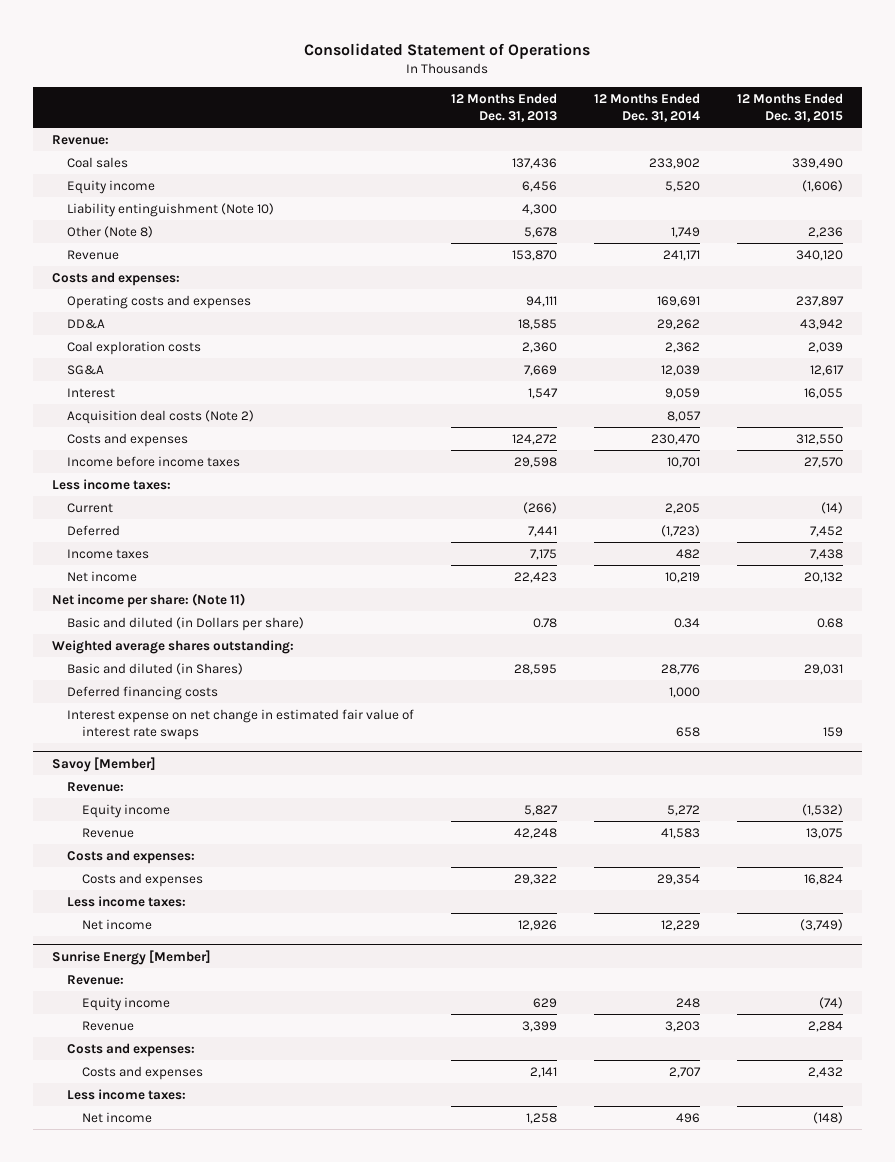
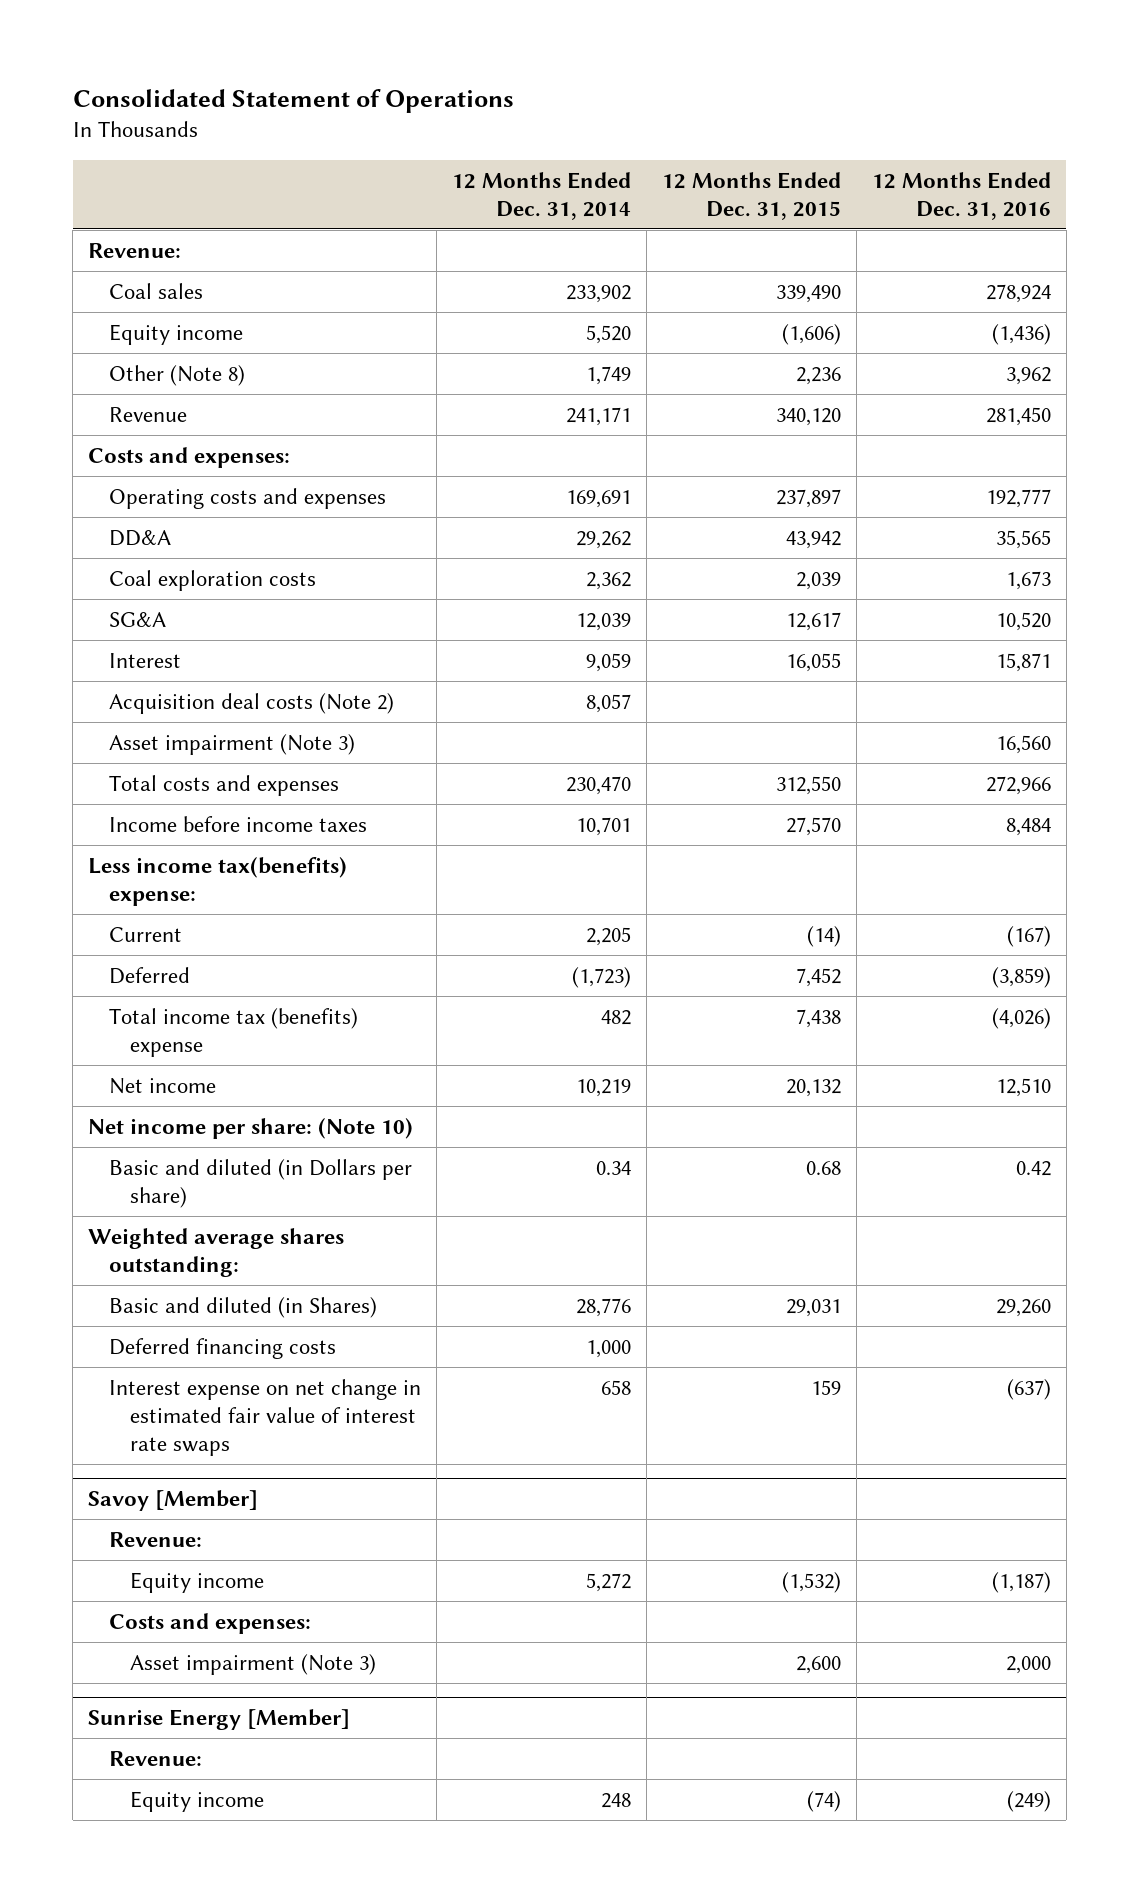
[451,92,558,122] 12 Months Ended Dec. 31, 2013 -> none
none -> [871,171,1051,220] 12 Months Ended Dec. 31, 2016
[67,202,275,217] Liability entinguishment (Note 10) -> none
none -> [109,733,356,755] Asset impairment (Note 3)
[67,432,189,447] Costs and expenses -> [109,774,340,796] Total costs and expenses
[51,478,171,490] Less income taxes: -> [88,856,348,906] Less income tax(benefits) expense:
[67,548,150,559] Income taxes -> [109,1007,359,1057] Total income tax (benefits) expense
[51,592,245,608] Net income per share: (Note 11) -> [88,1117,414,1139] Net income per share: (Note 10)
[82,827,135,838] Revenue -> none
[82,872,204,887] Costs and expenses -> none
[67,895,187,907] Less income taxes: -> none
[82,918,153,930] Net income -> none
none -> [130,1653,377,1675] Asset impairment (Note 3)
[82,1020,135,1031] Revenue -> none
[67,1042,196,1057] Costs and expenses: -> none
[82,1065,204,1080] Costs and expenses -> none
[67,1088,187,1100] Less income taxes: -> none
[82,1111,153,1123] Net income -> none

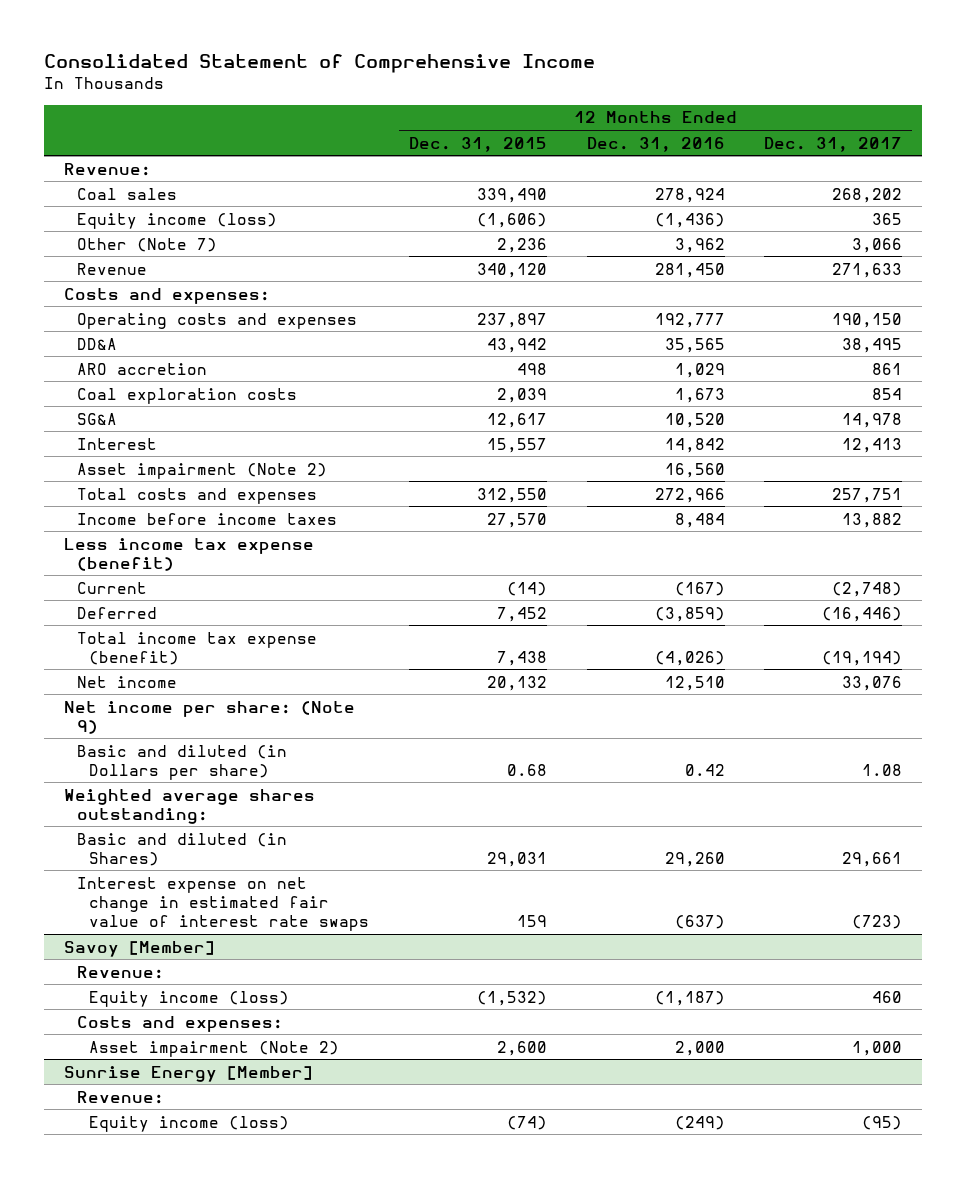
[72,89,514,114] Consolidated Statement of Operations -> [43,54,595,74] Consolidated Statement of Comprehensive Income
[452,171,632,220] 12 Months Ended Dec. 31, 2014 -> none
none -> [764,136,903,152] Dec. 31, 2017
[109,323,244,345] Equity income -> [76,212,277,229] Equity income (loss)
[109,364,246,386] Other (Note 8) -> [76,237,217,252] Other (Note 7)
none -> [76,362,207,375] ARO accretion
[109,692,395,714] Acquisition deal costs (Note 2) -> none
[785,652,841,672] 16,055 -> [487,437,548,453] 15,557
[995,652,1051,672] 15,871 -> [664,437,725,453] 14,842
[109,733,356,755] Asset impairment (Note 3) -> [76,462,327,479] Asset impairment (Note 2)
[88,856,348,906] Less income tax(benefits) expense: -> [63,537,314,571] Less income tax expense (benefit)
[109,1007,359,1057] Total income tax (benefits) expense -> [76,631,317,665] Total income tax expense (benefit)
[88,1117,414,1139] Net income per share: (Note 10) -> [63,700,355,734] Net income per share: (Note 9)
[109,1337,337,1359] Deferred financing costs -> none
[130,1571,265,1593] Equity income -> [89,990,290,1007] Equity income (loss)
[130,1653,377,1675] Asset impairment (Note 3) -> [89,1040,340,1057] Asset impairment (Note 2)
[130,1790,265,1812] Equity income -> [89,1115,290,1132] Equity income (loss)

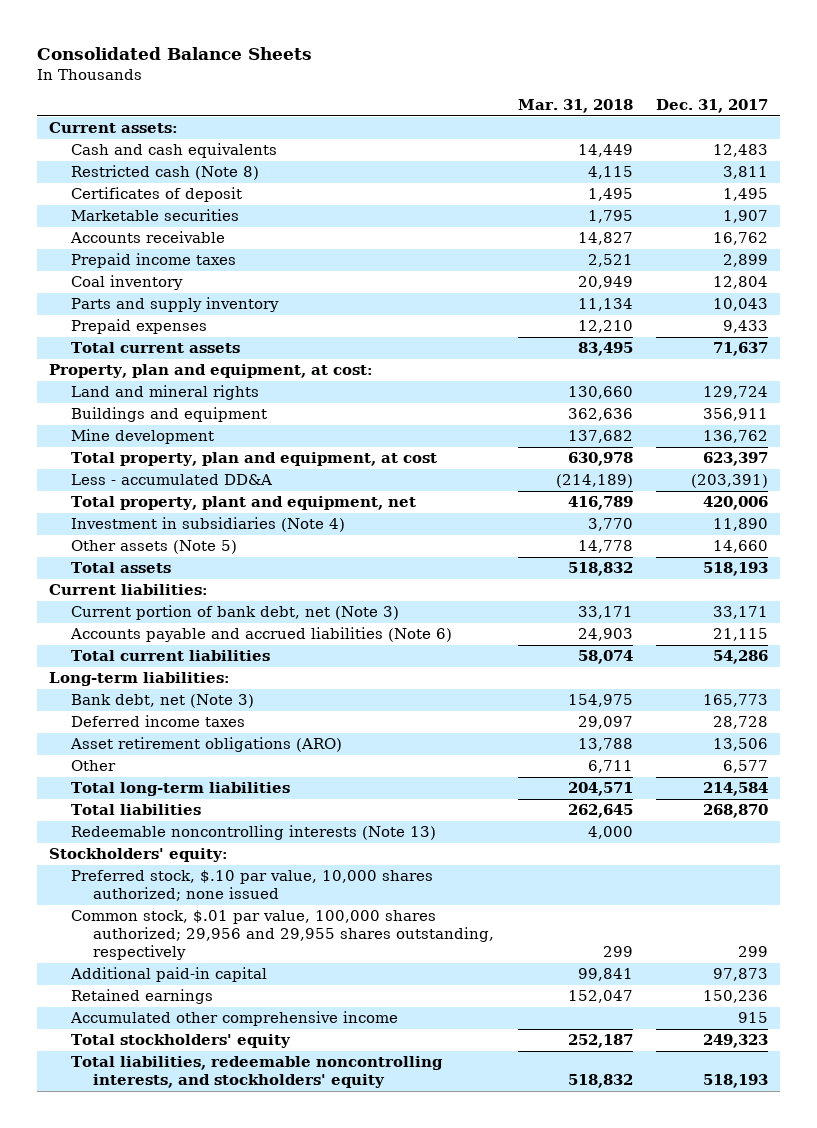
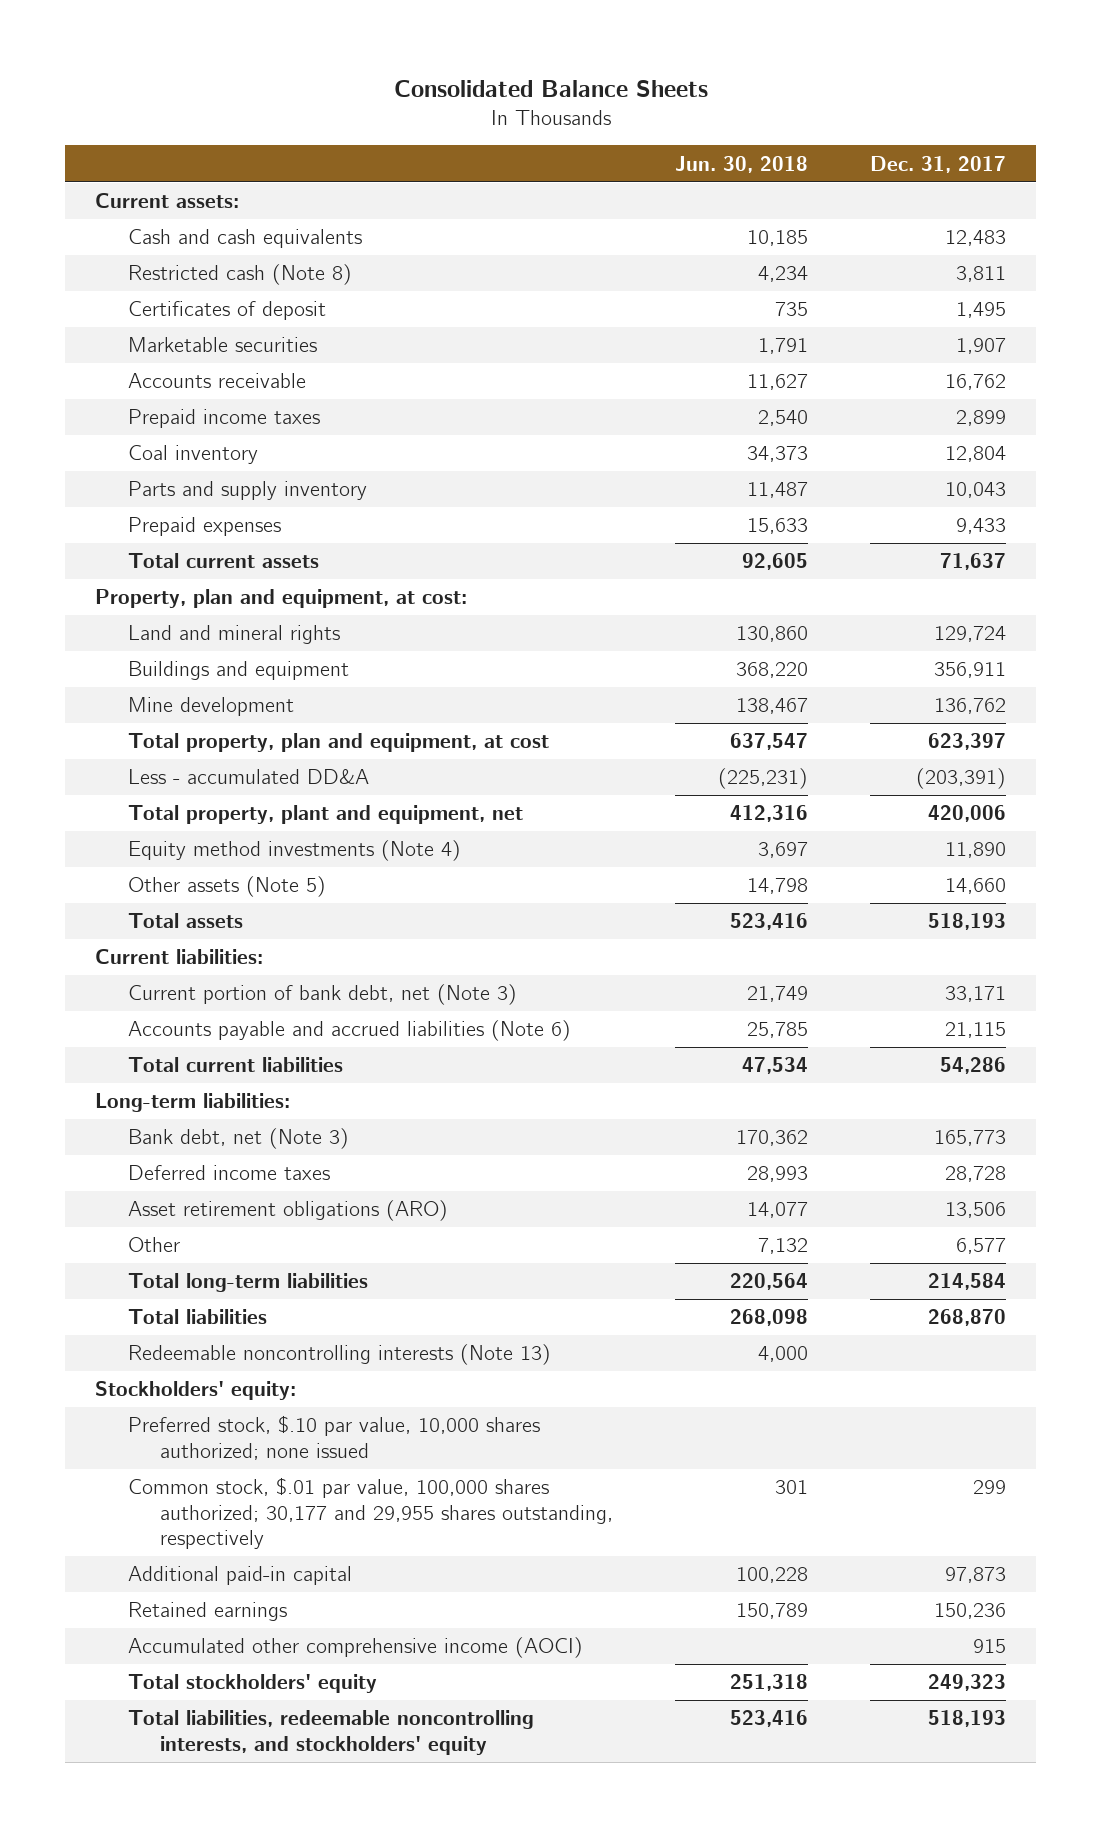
[517,99,633,114] Mar. 31, 2018 -> none
none -> [675,155,809,173] Jun. 30, 2018
[70,517,345,533] Investment in subsidiaries (Note 4) -> [127,840,461,862] Equity method investments (Note 4)
[70,910,495,961] Common stock, $.01 par value, 100,000 shares authorized; 29,956 and 29,955 shares outstanding, respectively -> [127,1477,614,1550] Common stock, $.01 par value, 100,000 shares authorized; 30,177 and 29,955 shares outstanding, respectively
[69,1011,398,1027] Accumulated other comprehensive income -> [127,1637,583,1659] Accumulated other comprehensive income (AOCI)

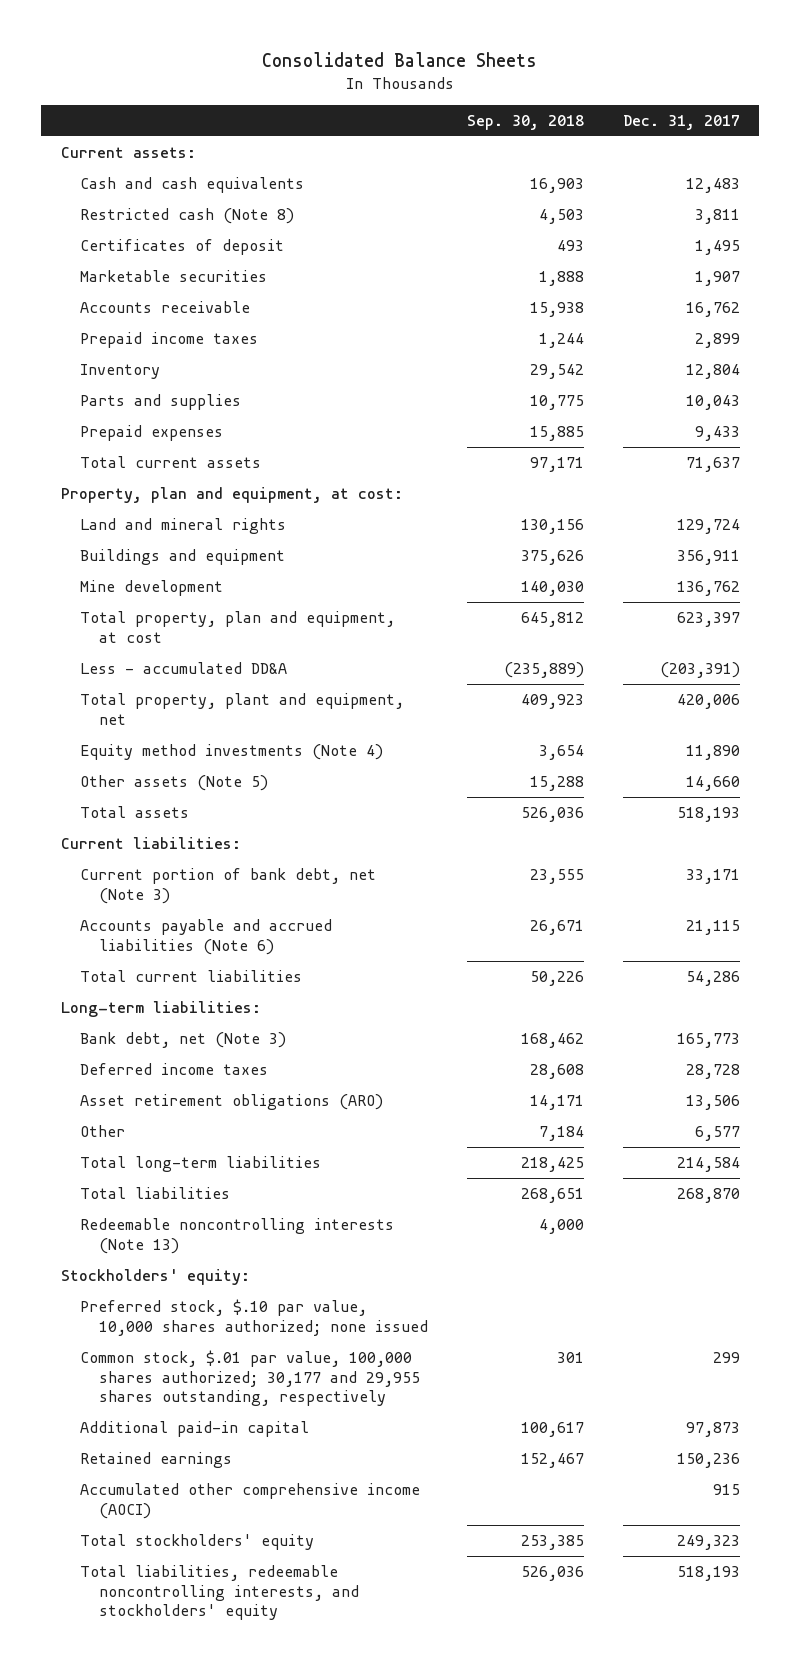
[675,155,809,173] Jun. 30, 2018 -> none
none -> [466,114,584,130] Sep. 30, 2018
[127,445,258,465] Coal inventory -> [79,364,160,380] Inventory
[127,481,367,501] Parts and supply inventory -> [79,394,241,411] Parts and supplies

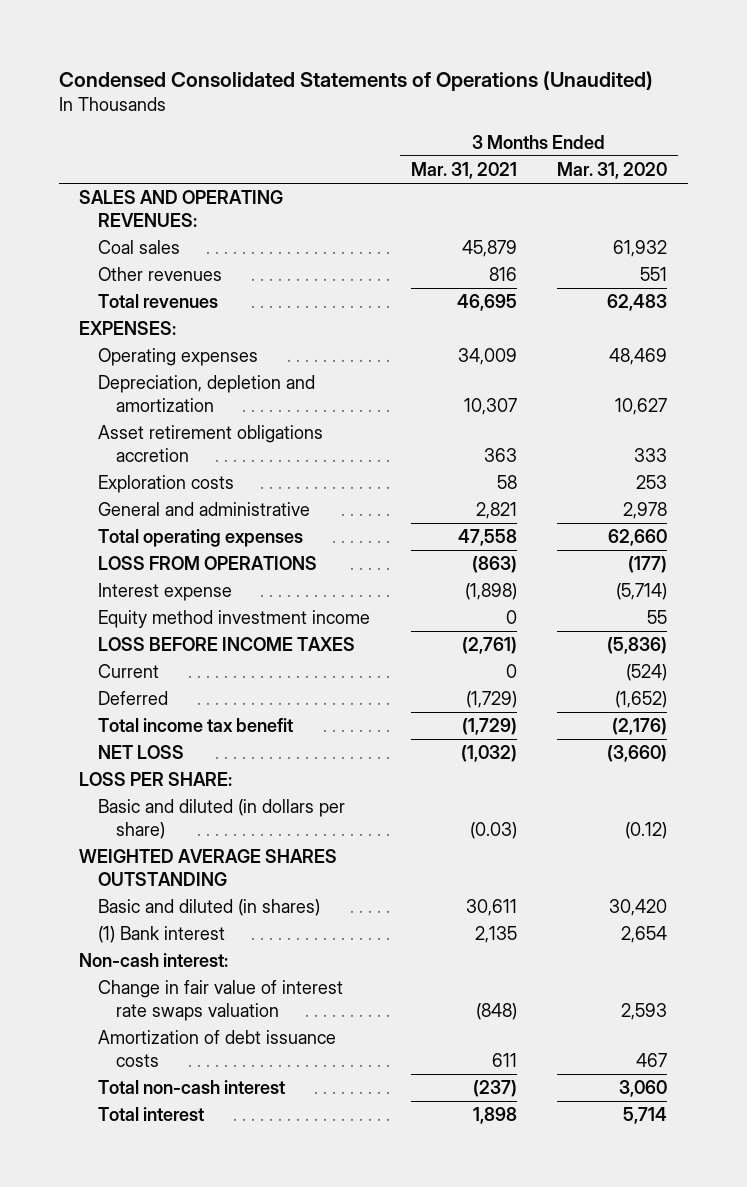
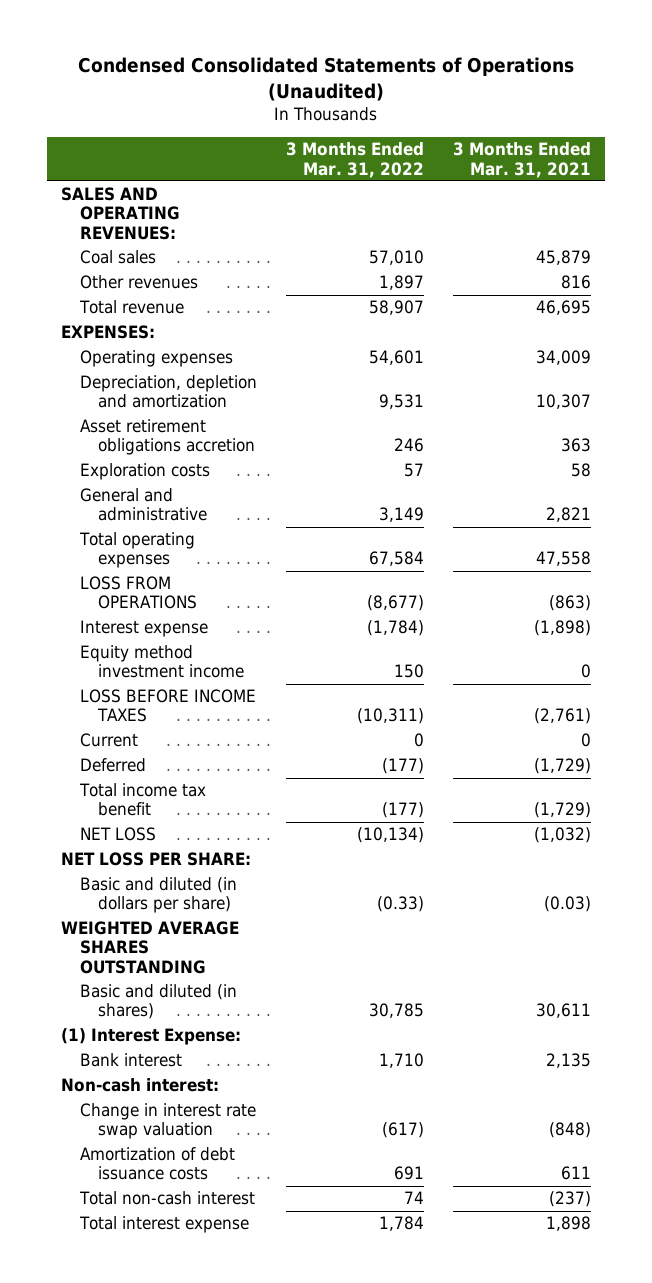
[557,161,668,179] Mar. 31, 2020 -> none
none -> [285,142,424,178] 3 Months Ended Mar. 31, 2022
[97,294,218,309] Total revenues -> [78,300,184,315] Total revenue
[79,772,233,787] LOSS PER SHARE: -> [61,852,252,867] NET LOSS PER SHARE:
none -> [61,1028,242,1046] (1) Interest Expense:
[97,926,225,944] (1) Bank interest -> [79,1053,182,1068] Bank interest
[97,980,343,1021] Change in fair value of interest rate swaps valuation -> [79,1103,256,1140] Change in interest rate swap valuation
[97,1107,204,1122] Total interest -> [78,1216,249,1234] Total interest expense

